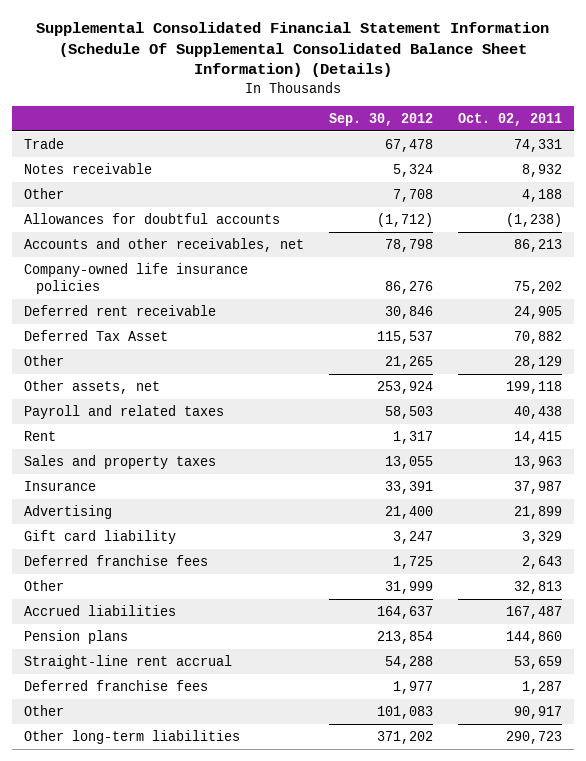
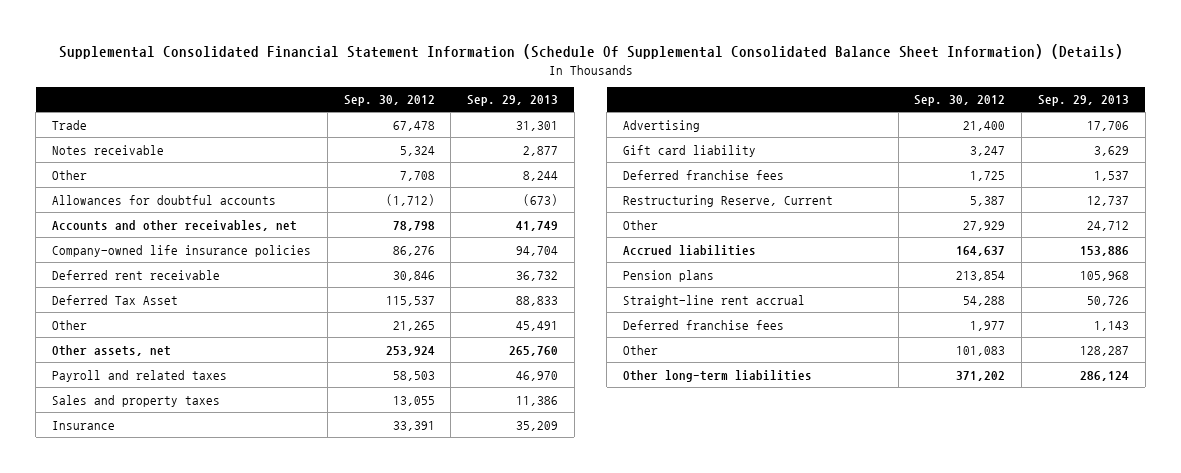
[457,112,562,126] Oct. 02, 2011 -> none
none -> [467,95,559,107] Sep. 29, 2013
[24,430,57,441] Rent -> none
none -> [623,194,834,207] Restructuring Reserve, Current
[385,580,434,594] 31,999 -> [963,220,1006,231] 27,929

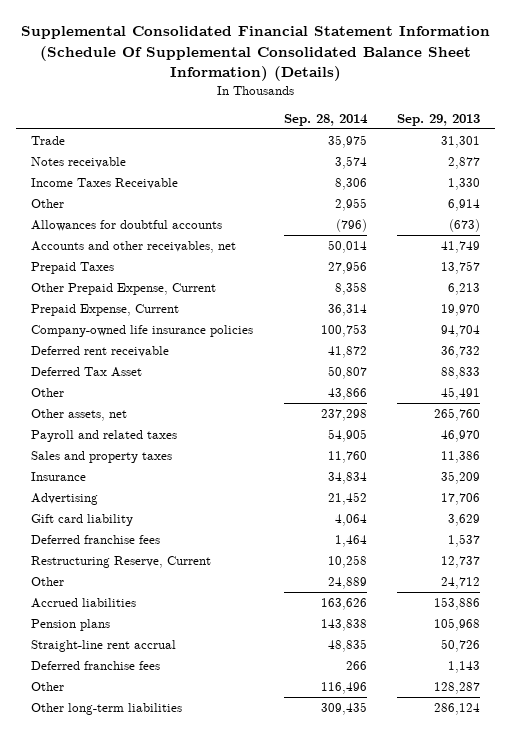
[343,95,435,107] Sep. 30, 2012 -> none
none -> [283,113,368,126] Sep. 28, 2014
none -> [31,177,179,189] Income Taxes Receivable
[523,170,559,181] 8,244 -> [448,198,481,211] 6,914
none -> [31,261,115,274] Prepaid Taxes
none -> [31,282,217,295] Other Prepaid Expense, Current
none -> [31,303,180,316] Prepaid Expense, Current

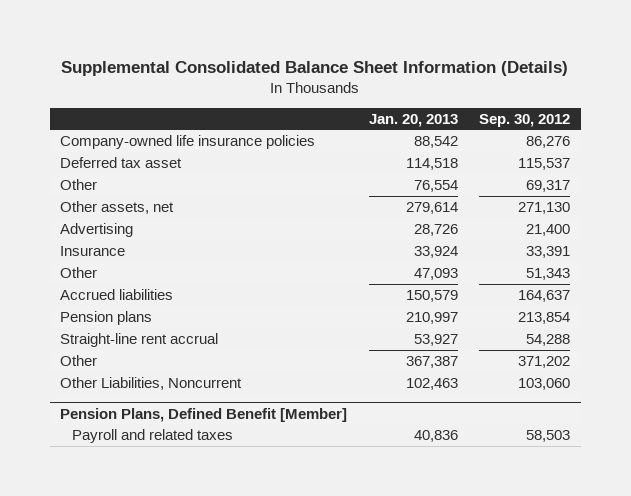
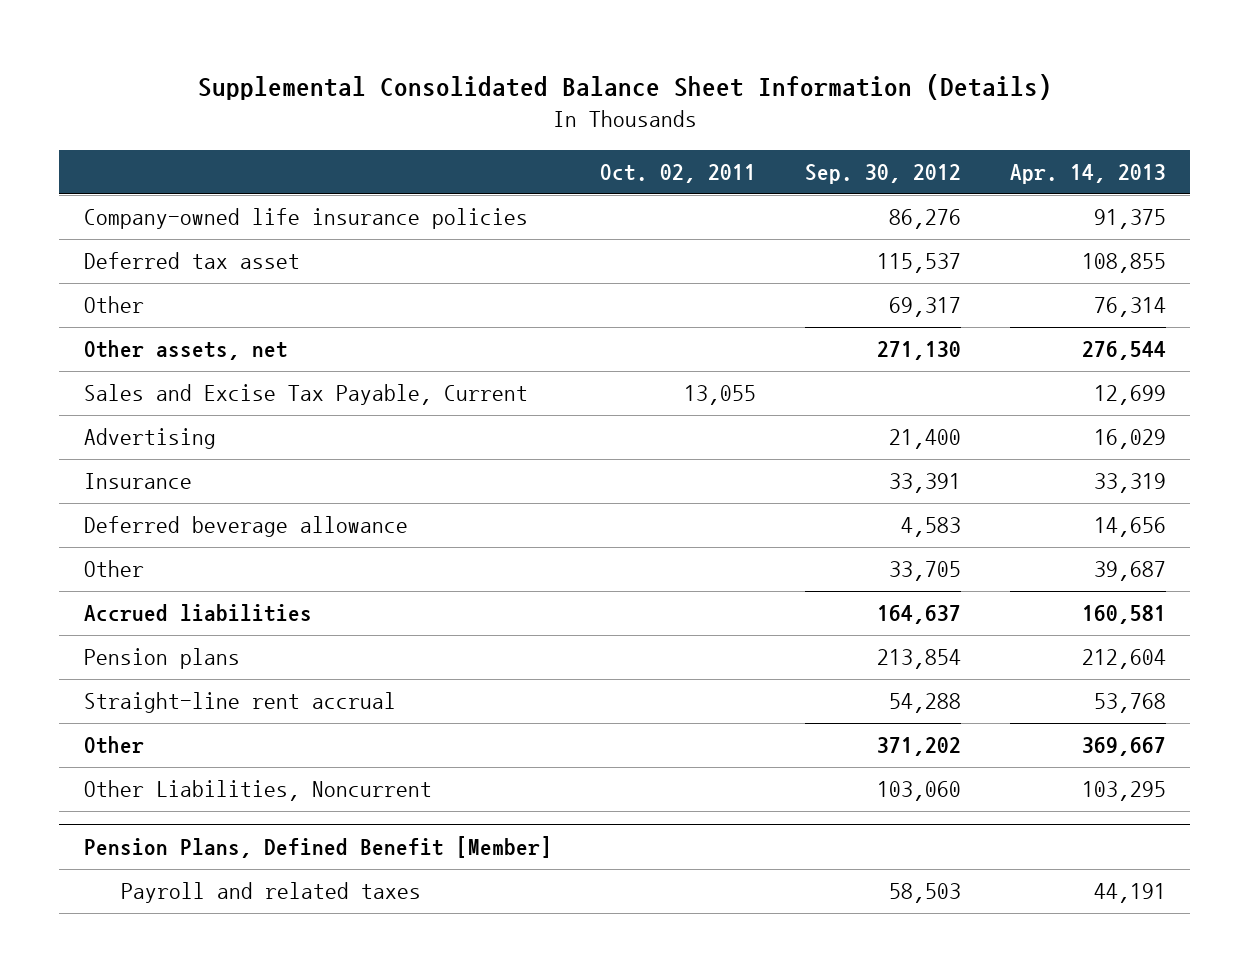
[368,113,458,127] Jan. 20, 2013 -> none
none -> [600,164,757,184] Oct. 02, 2011
none -> [1009,164,1166,185] Apr. 14, 2013
none -> [83,384,528,406] Sales and Excise Tax Payable, Current
none -> [83,516,408,538] Deferred beverage allowance
[526,267,571,280] 51,343 -> [889,561,962,582] 33,705

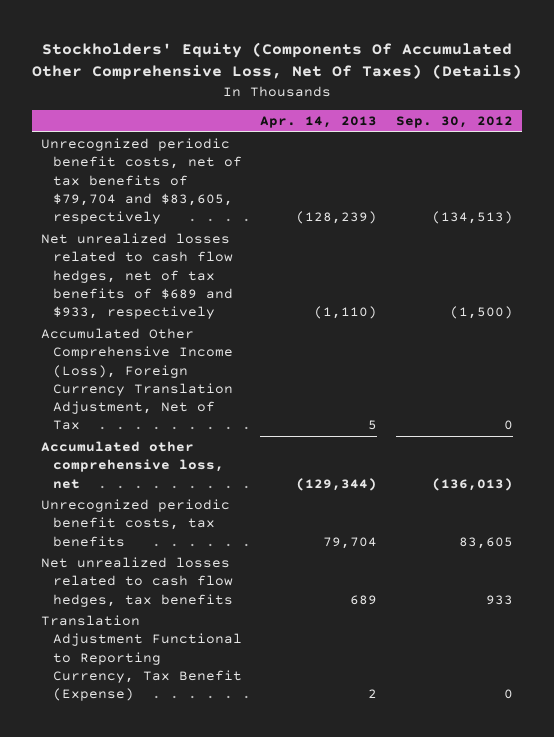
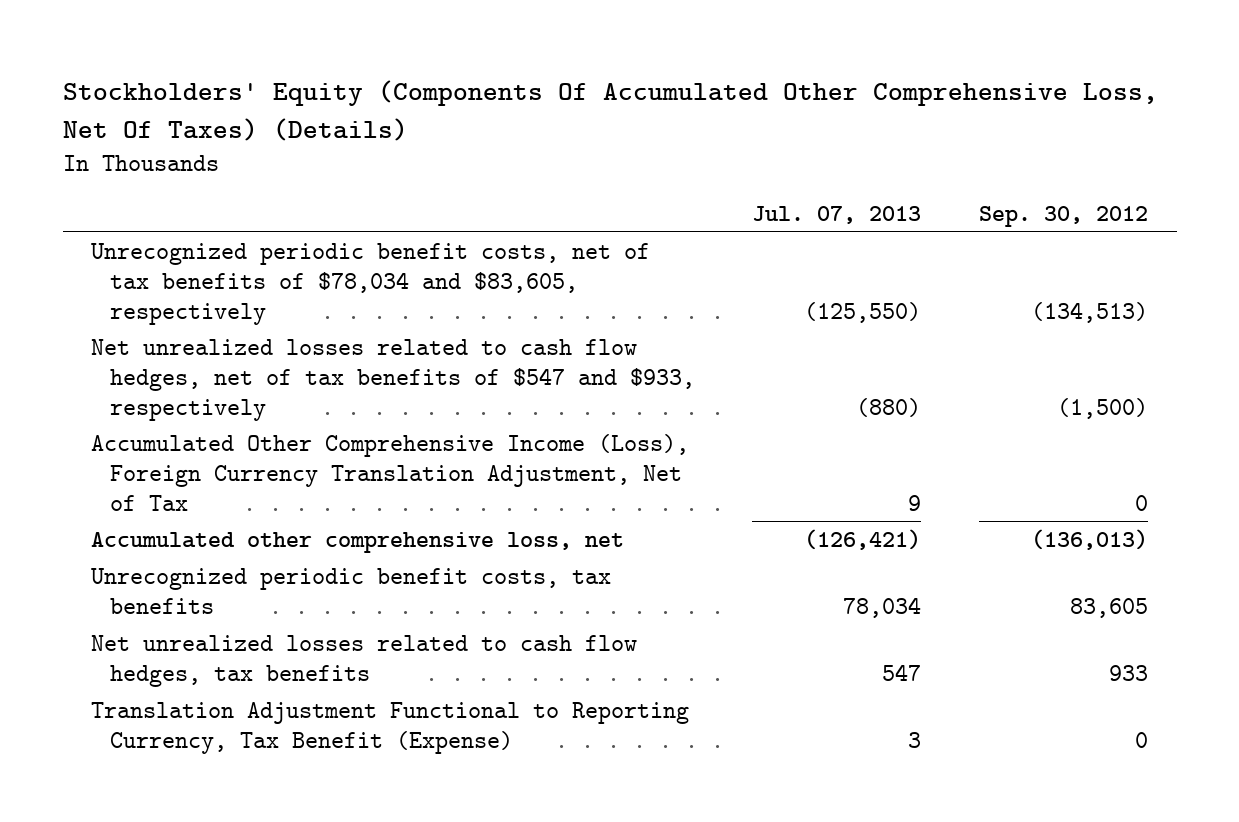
[260,116,378,129] Apr. 14, 2013 -> none
none -> [752,205,922,224] Jul. 07, 2013
[40,138,242,224] Unrecognized periodic benefit costs, net of tax benefits of $79,704 and $83,605, respectively -> [91,242,651,325] Unrecognized periodic benefit costs, net of tax benefits of $78,034 and $83,605, respectively
[40,233,233,319] Net unrealized losses related to cash flow hedges, net of tax benefits of $689 and $933, respectively -> [91,338,695,421] Net unrealized losses related to cash flow hedges, net of tax benefits of $547 and $933, respectively

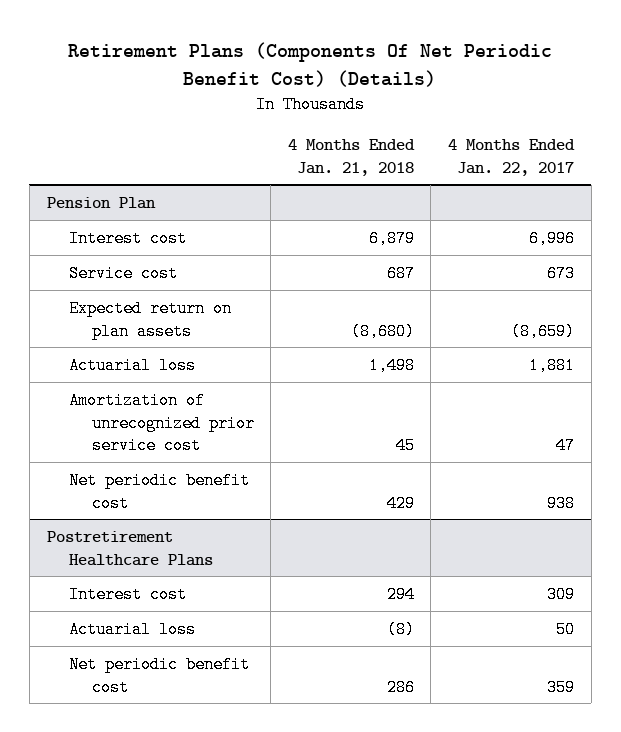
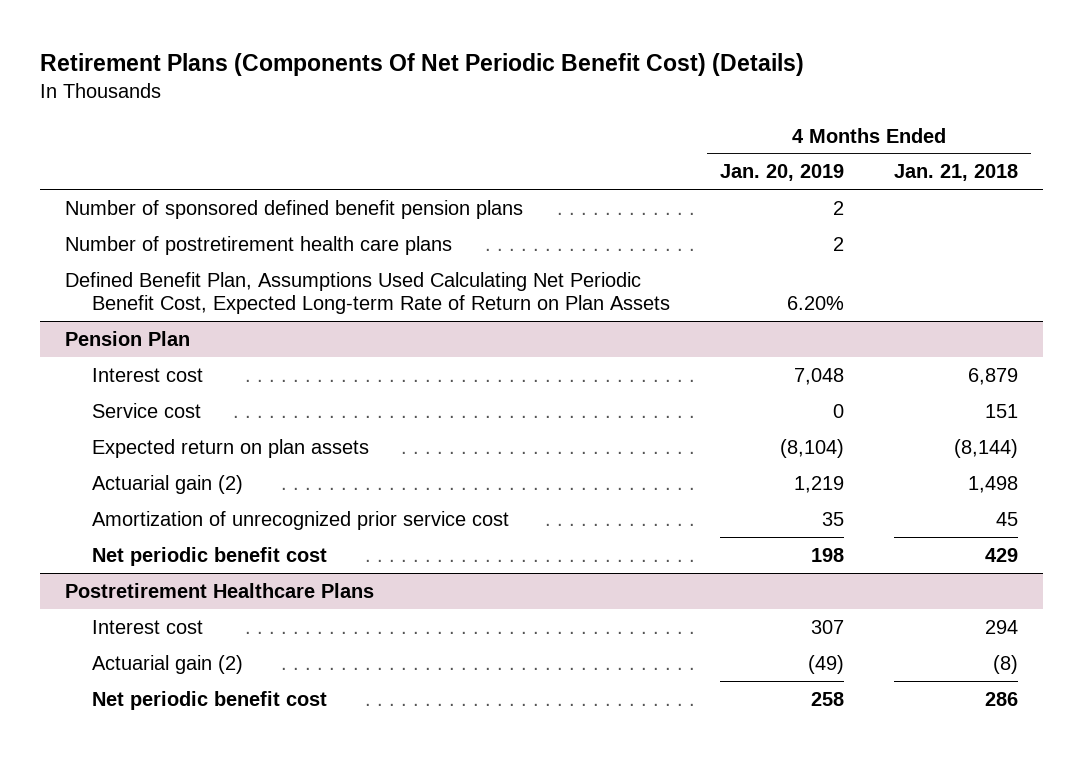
[447,138,575,176] 4 Months Ended Jan. 22, 2017 -> none
none -> [720,164,845,182] Jan. 20, 2019
none -> [65,199,524,219] Number of sponsored defined benefit pension plans
none -> [65,235,453,255] Number of postretirement health care plans
none -> [65,271,670,315] Defined Benefit Plan, Assumptions Used Calculating Net Periodic Benefit Cost, Expected Long-term Rate of Return on Plan Assets
[386,264,415,282] 687 -> [985,403,1019,418] 151
[350,322,415,340] (8,680) -> [954,438,1019,458] (8,144)
[69,356,197,374] Actuarial loss -> [91,474,243,494] Actuarial gain (2)
[69,620,197,638] Actuarial loss -> [91,654,243,674] Actuarial gain (2)

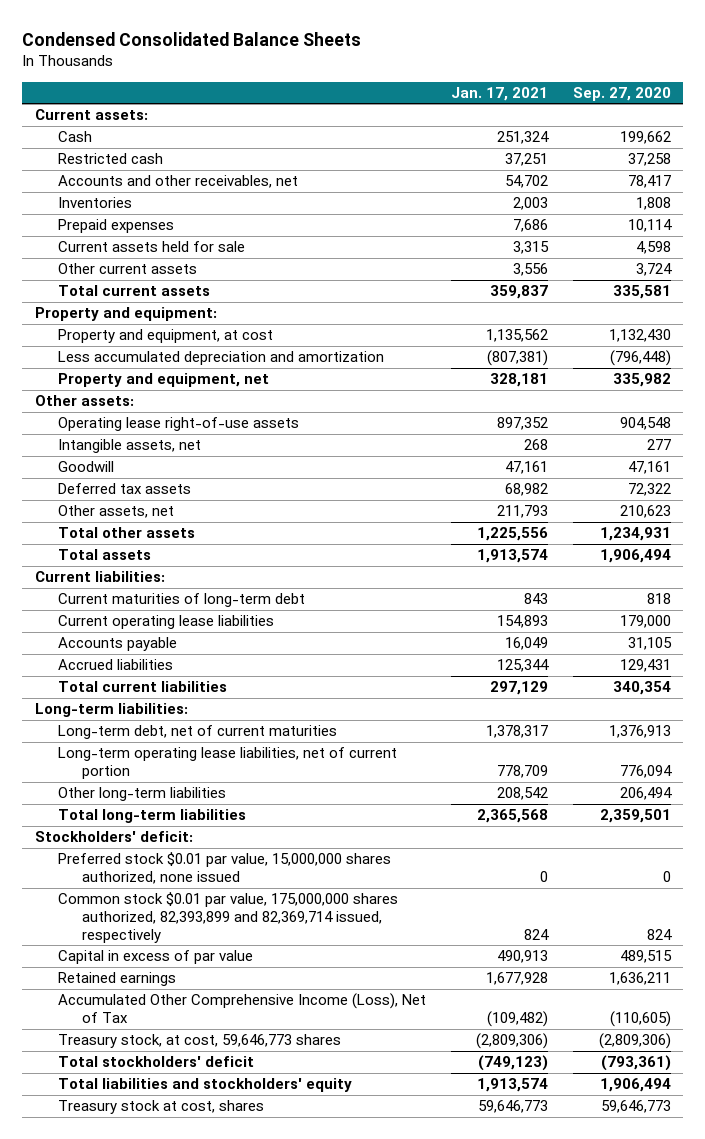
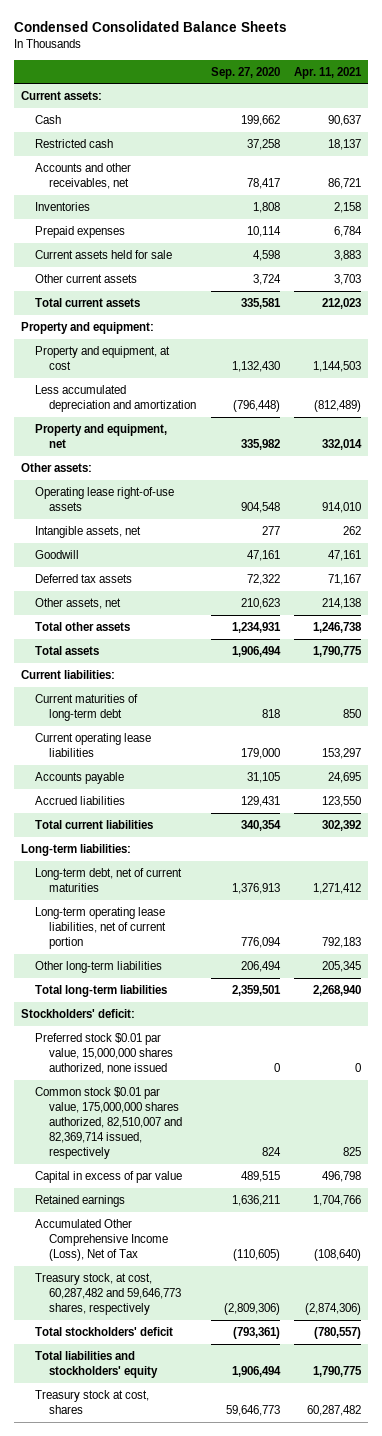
[450,86,548,101] Jan. 17, 2021 -> none
none -> [294,66,363,79] Apr. 11, 2021
[58,892,399,943] Common stock $0.01 par value, 175,000,000 shares authorized, 82,393,899 and 82,369,714 issued, respectively -> [35,1086,183,1160] Common stock $0.01 par value, 175,000,000 shares authorized, 82,510,007 and 82,369,714 issued, respectively
[58,1034,342,1049] Treasury stock, at cost, 59,646,773 shares -> [35,1272,182,1315] Treasury stock, at cost, 60,287,482 and 59,646,773 shares, respectively

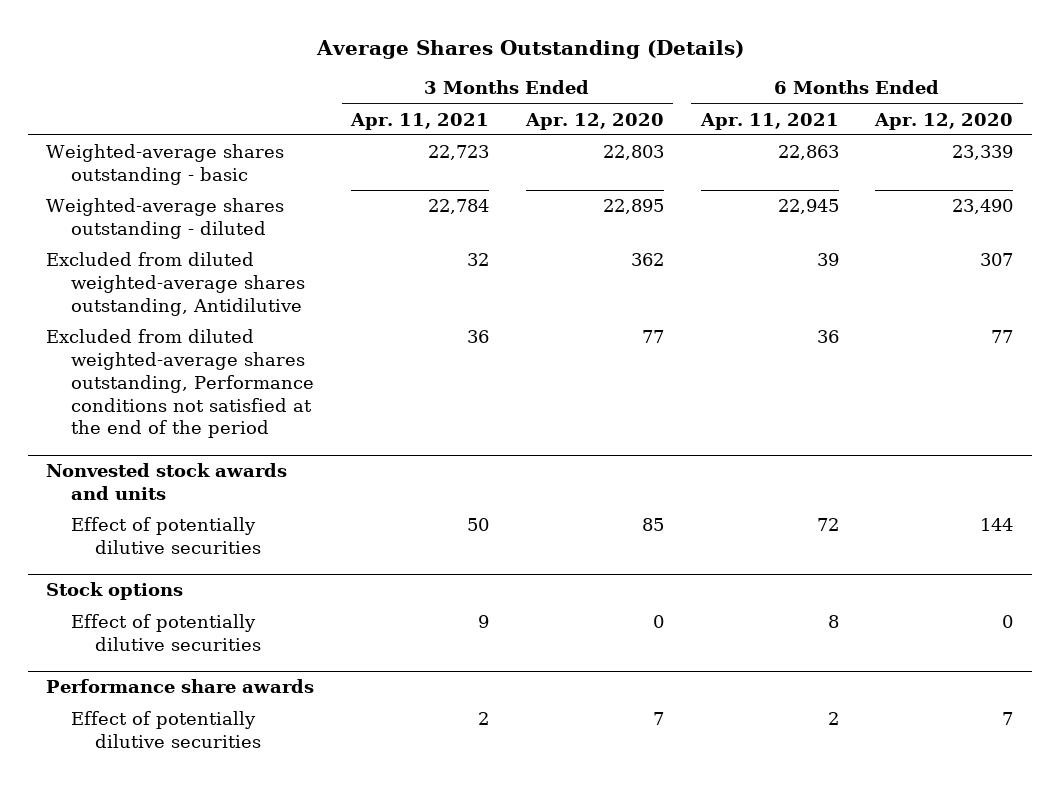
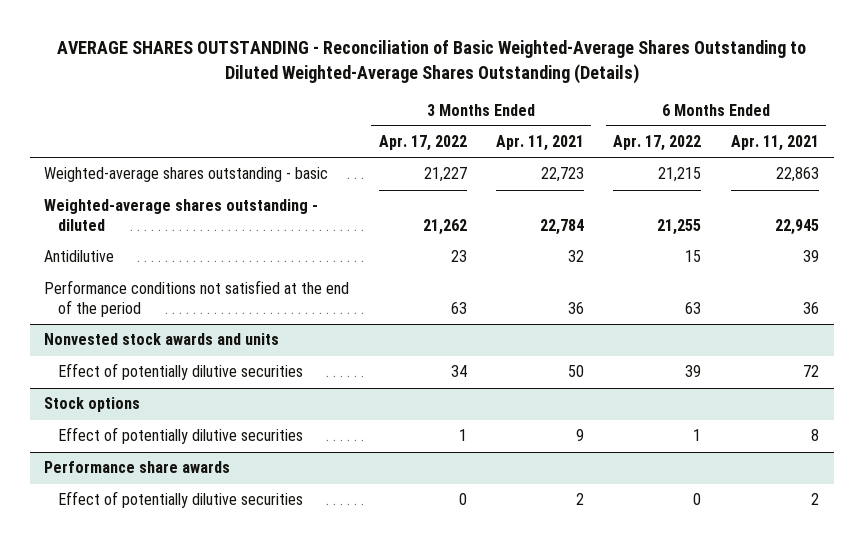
[315,39,744,59] Average Shares Outstanding (Details) -> [56,40,806,84] AVERAGE SHARES OUTSTANDING - Reconciliation of Basic Weighted-Average Shares Outstanding to Diluted Weighted-Average Shares Outstanding (Details)
[524,112,664,130] Apr. 12, 2020 -> none
[874,112,1014,130] Apr. 12, 2020 -> none
none -> [378,135,467,152] Apr. 17, 2022
none -> [613,135,702,152] Apr. 17, 2022
[46,251,305,316] Excluded from diluted weighted-average shares outstanding, Antidilutive -> [44,250,115,263] Antidilutive
[46,328,314,439] Excluded from diluted weighted-average shares outstanding, Performance conditions not satisfied at the end of the period -> [44,280,350,317] Performance conditions not satisfied at the end of the period

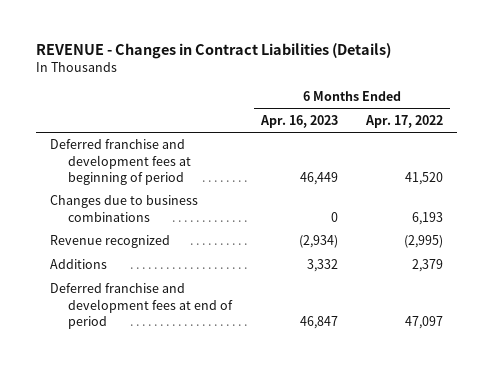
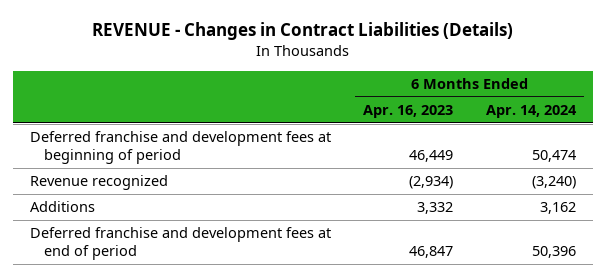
[365,114,444,128] Apr. 17, 2022 -> none
none -> [486,105,578,119] Apr. 14, 2024
[50,195,199,222] Changes due to business combinations -> none

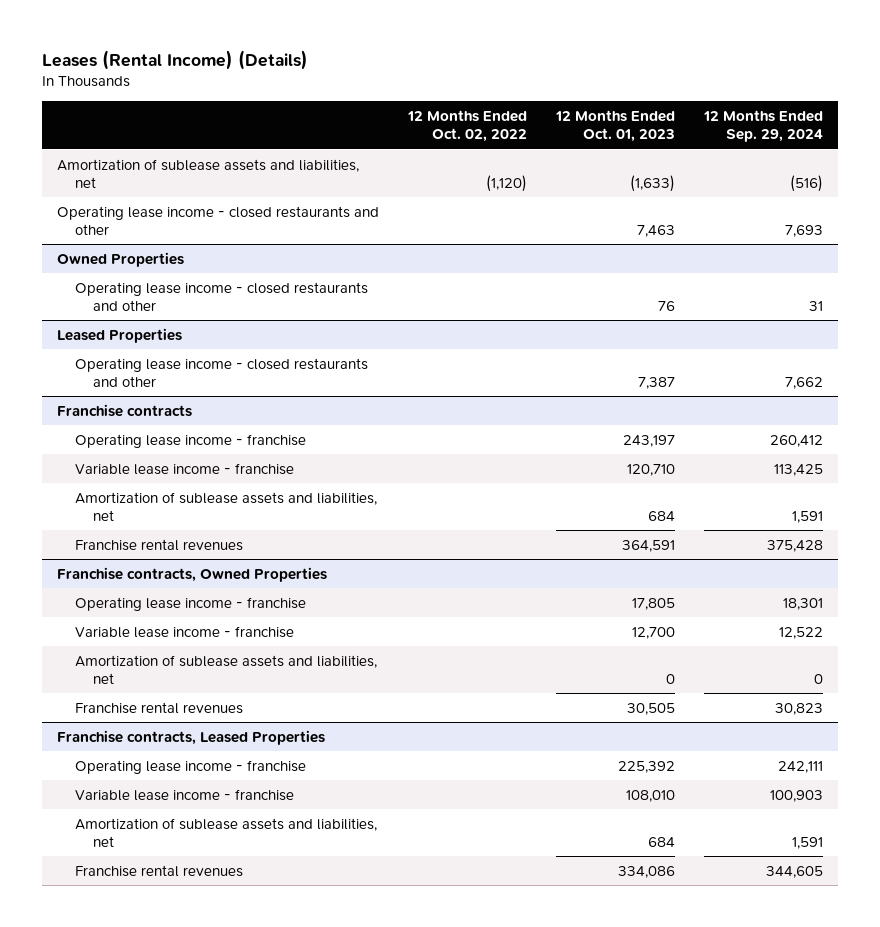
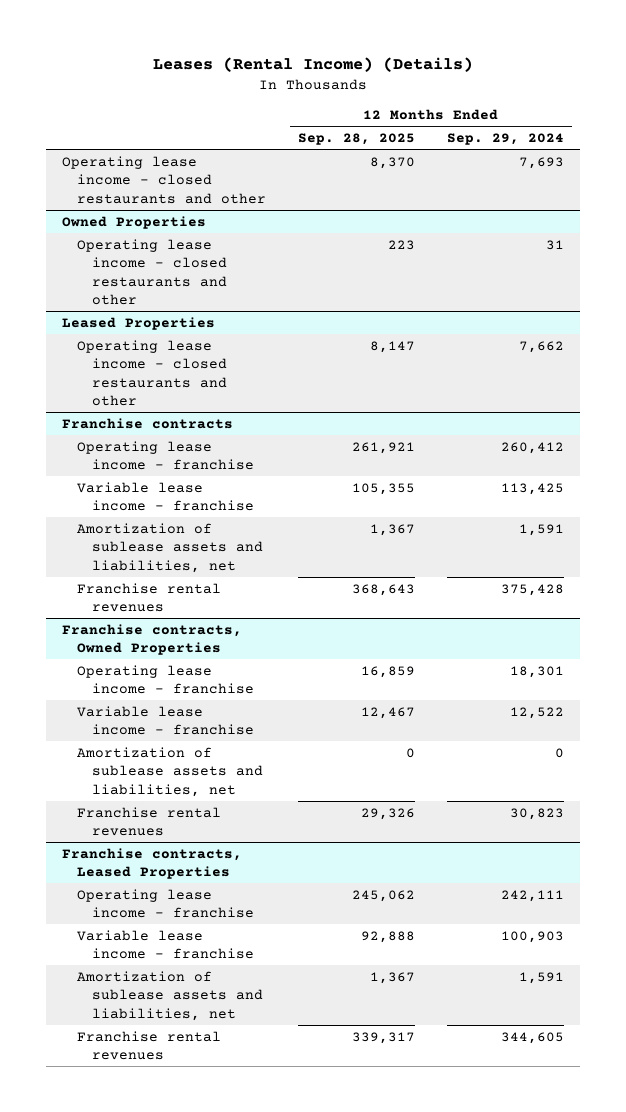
[406,110,527,143] 12 Months Ended Oct. 02, 2022 -> none
[555,110,676,143] 12 Months Ended Oct. 01, 2023 -> none
none -> [297,132,415,145] Sep. 28, 2025
[56,158,359,188] Amortization of sublease assets and liabilities, net -> none

